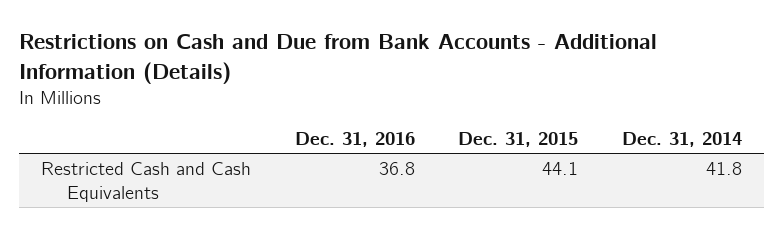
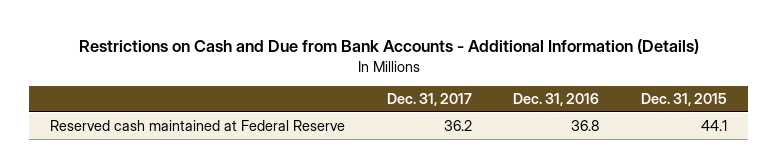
[621,131,742,147] Dec. 31, 2014 -> none
none -> [386,93,472,107] Dec. 31, 2017
[40,162,251,202] Restricted Cash and Cash Equivalents -> [50,120,346,132] Reserved cash maintained at Federal Reserve

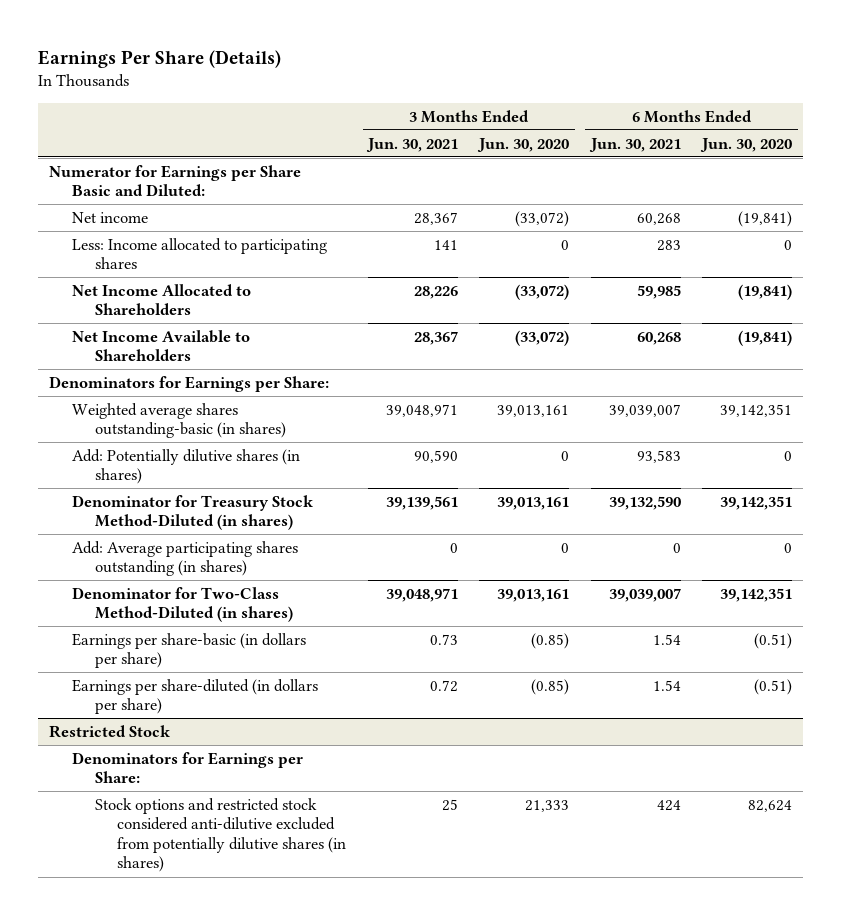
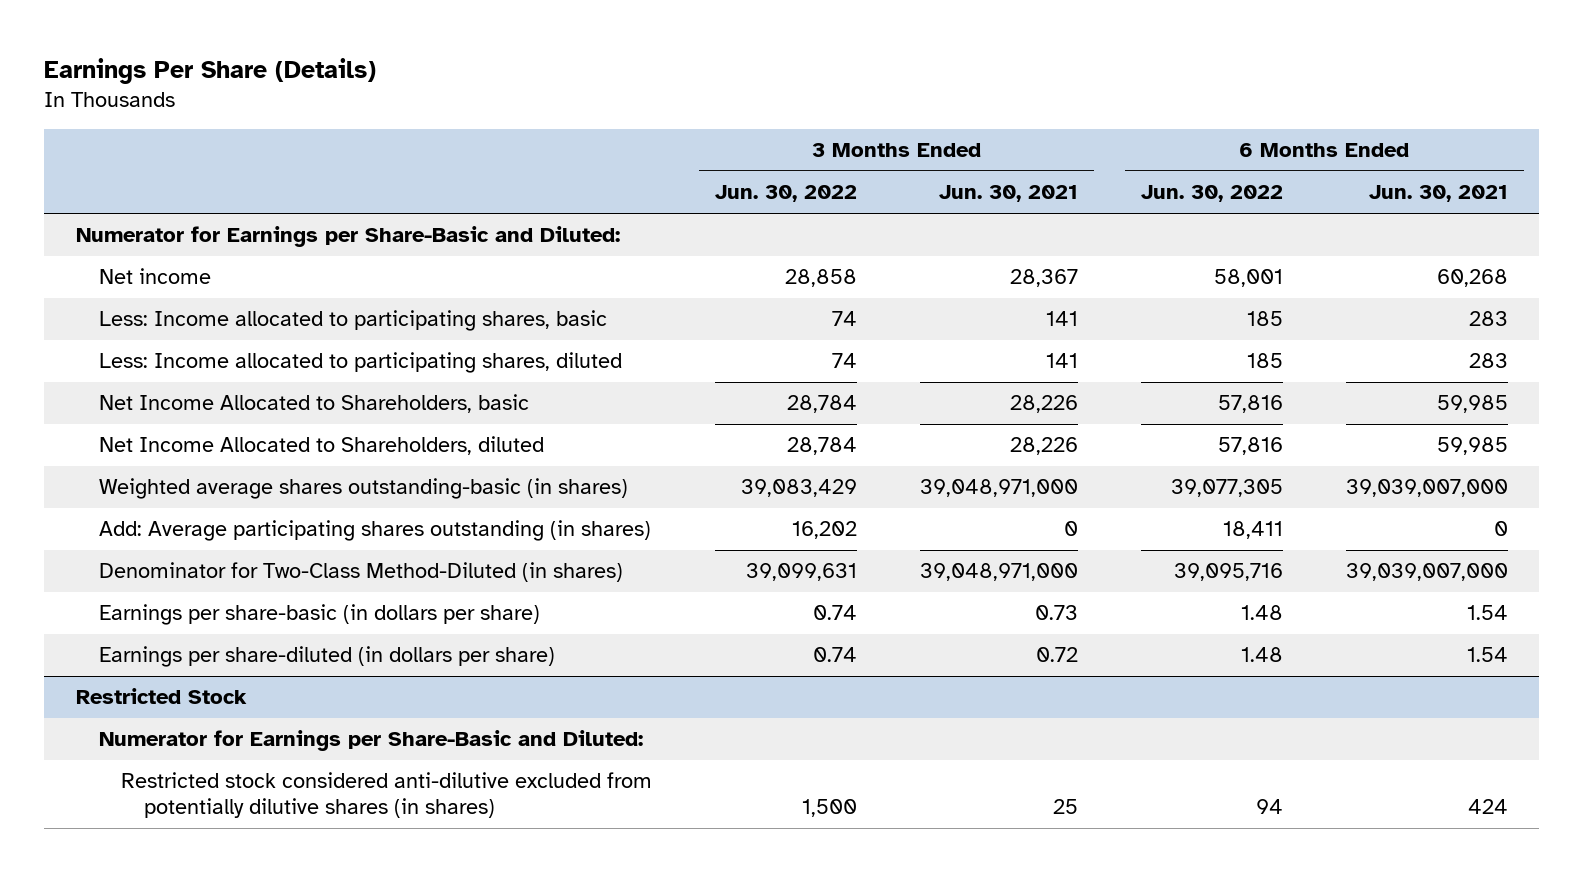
[477,137,570,152] Jun. 30, 2020 -> none
[700,137,793,152] Jun. 30, 2020 -> none
none -> [715,185,858,203] Jun. 30, 2022
none -> [1140,185,1283,203] Jun. 30, 2022
[48,164,301,197] Numerator for Earnings per Share Basic and Diluted: -> [75,226,620,248] Numerator for Earnings per Share-Basic and Diluted:
[48,375,329,392] Denominators for Earnings per Share: -> none
[71,448,300,485] Add: Potentially dilutive shares (in shares) -> none
[71,494,313,531] Denominator for Treasury Stock Method-Diluted (in shares) -> none
[71,237,327,270] Less: Income allocated to participating shares -> [98,310,607,332] Less: Income allocated to participating shares, basic
none -> [98,352,622,374] Less: Income allocated to participating shares, diluted
[71,283,251,316] Net Income Allocated to Shareholders -> [98,394,529,414] Net Income Allocated to Shareholders, basic
[71,329,250,362] Net Income Available to Shareholders -> [98,436,544,456] Net Income Allocated to Shareholders, diluted
[413,330,458,345] 28,367 -> [1010,437,1079,456] 28,226
[636,331,681,345] 60,268 -> [1436,437,1508,456] 59,985
[385,403,458,417] 39,048,971 -> [920,479,1079,498] 39,048,971,000
[608,403,681,417] 39,039,007 -> [1345,479,1508,498] 39,039,007,000
[385,587,458,602] 39,048,971 -> [920,563,1079,582] 39,048,971,000
[608,587,681,602] 39,039,007 -> [1345,563,1508,582] 39,039,007,000
[71,751,303,784] Denominators for Earnings per Share: -> none
none -> [98,730,643,752] Numerator for Earnings per Share-Basic and Diluted:
[94,797,347,873] Stock options and restricted stock considered anti-dilutive excluded from potentially dilutive shares (in shares) -> [121,772,653,819] Restricted stock considered anti-dilutive excluded from potentially dilutive shares (in shares)

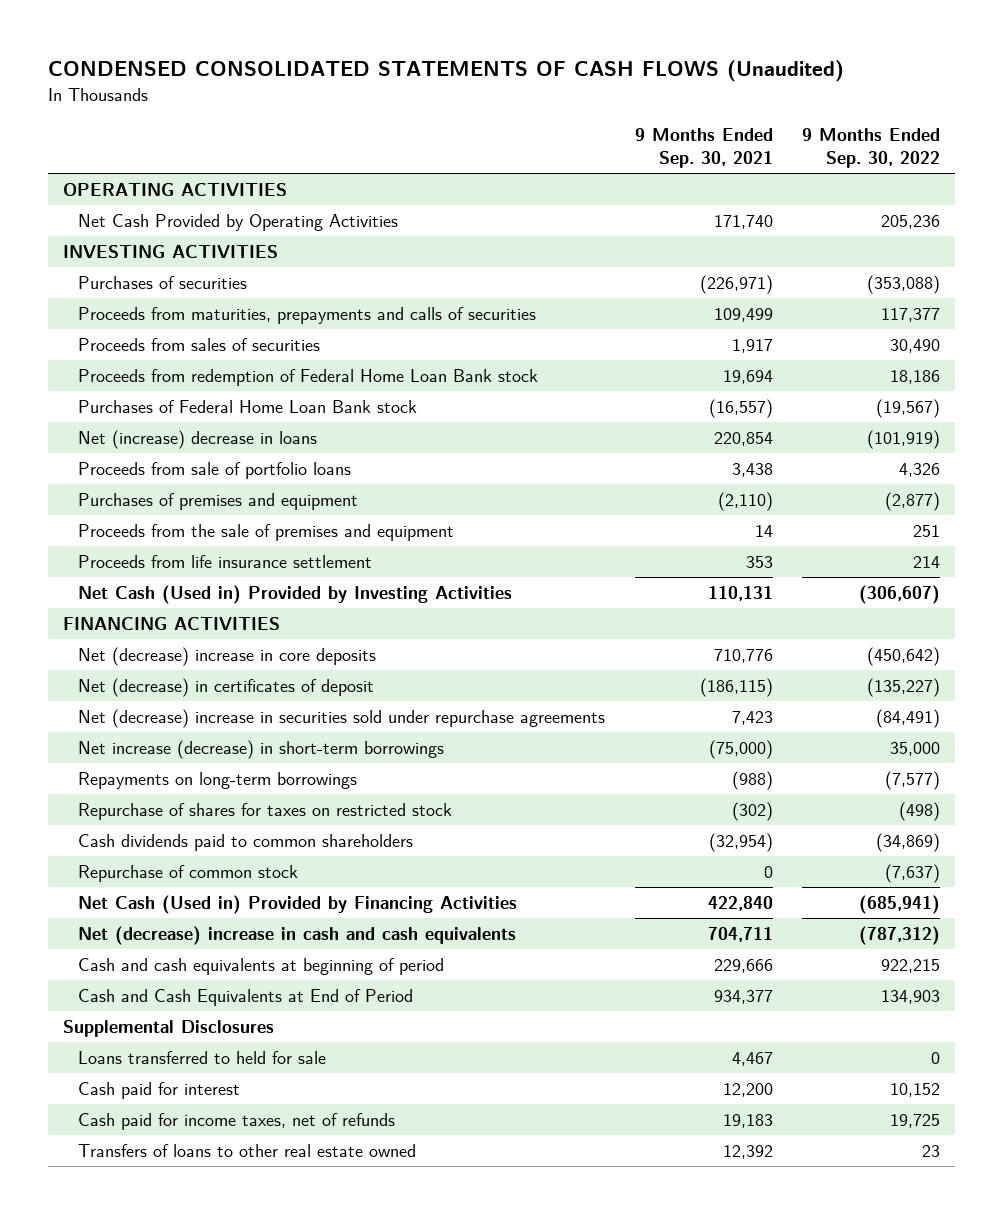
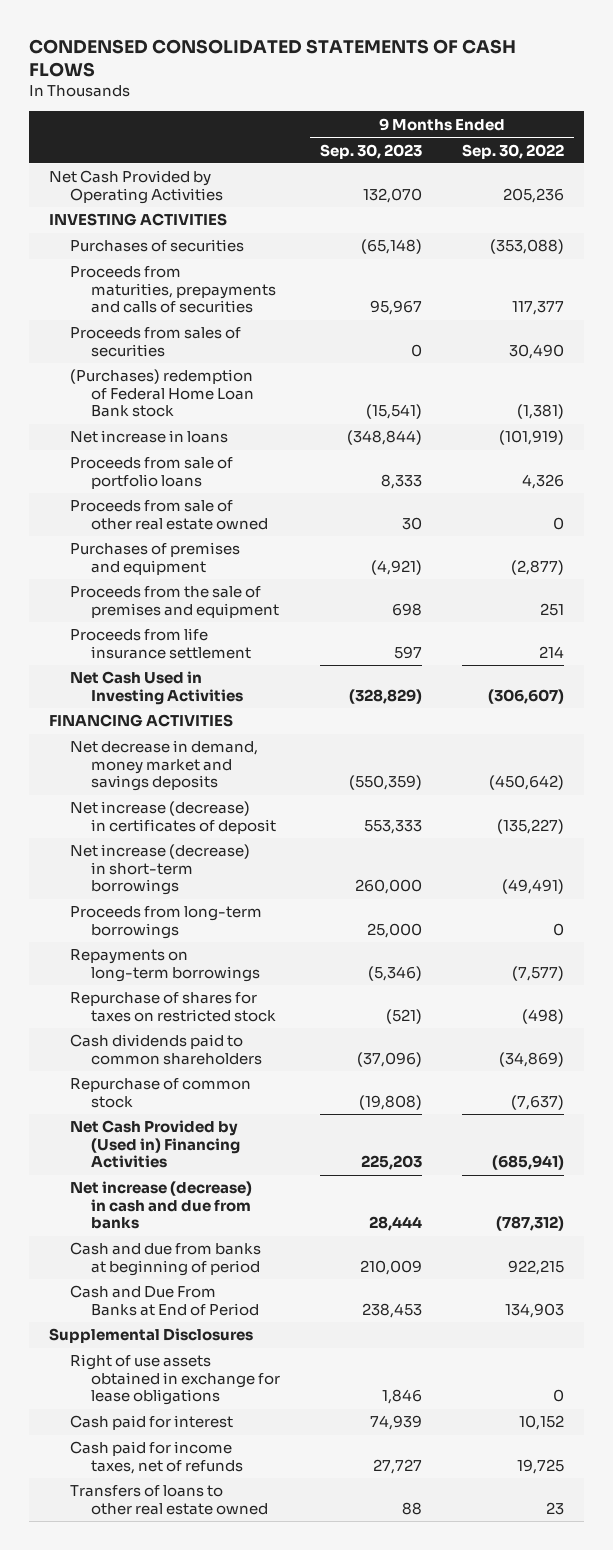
[48,60,845,83] CONDENSED CONSOLIDATED STATEMENTS OF CASH FLOWS (Unaudited) -> [29,38,517,77] CONDENSED CONSOLIDATED STATEMENTS OF CASH FLOWS
[634,127,773,169] 9 Months Ended Sep. 30, 2021 -> none
none -> [320,143,423,159] Sep. 30, 2023
[62,182,287,196] OPERATING ACTIVITIES -> none
[78,368,539,386] Proceeds from redemption of Federal Home Loan Bank stock -> none
[78,399,418,413] Purchases of Federal Home Loan Bank stock -> [70,369,255,418] (Purchases) redemption of Federal Home Loan Bank stock
[876,398,941,418] (19,567) -> [517,404,565,420] (1,381)
[78,429,318,449] Net (increase) decrease in loans -> [70,430,229,444] Net increase in loans
none -> [70,500,269,530] Proceeds from sale of other real estate owned
[78,584,513,604] Net Cash (Used in) Provided by Investing Activities -> [70,671,244,705] Net Cash Used in Investing Activities
[78,708,606,728] Net (decrease) increase in securities sold under repurchase agreements -> none
[78,646,377,666] Net (decrease) increase in core deposits -> [70,740,259,792] Net decrease in demand, money market and savings deposits
[78,677,375,697] Net (decrease) in certificates of deposit -> [70,801,277,834] Net increase (decrease) in certificates of deposit
[890,741,941,756] 35,000 -> [502,879,565,895] (49,491)
none -> [70,906,263,939] Proceeds from long-term borrowings
[78,894,518,914] Net Cash (Used in) Provided by Financing Activities -> [70,1120,241,1169] Net Cash Provided by (Used in) Financing Activities
[78,925,517,945] Net (decrease) increase in cash and cash equivalents -> [70,1181,253,1230] Net increase (decrease) in cash and due from banks
[78,957,445,975] Cash and cash equivalents at beginning of period -> [70,1242,262,1276] Cash and due from banks at beginning of period
[78,988,414,1006] Cash and Cash Equivalents at End of Period -> [70,1285,260,1316] Cash and Due From Banks at End of Period
[78,1050,327,1064] Loans transferred to held for sale -> none
none -> [70,1354,281,1406] Right of use assets obtained in exchange for lease obligations

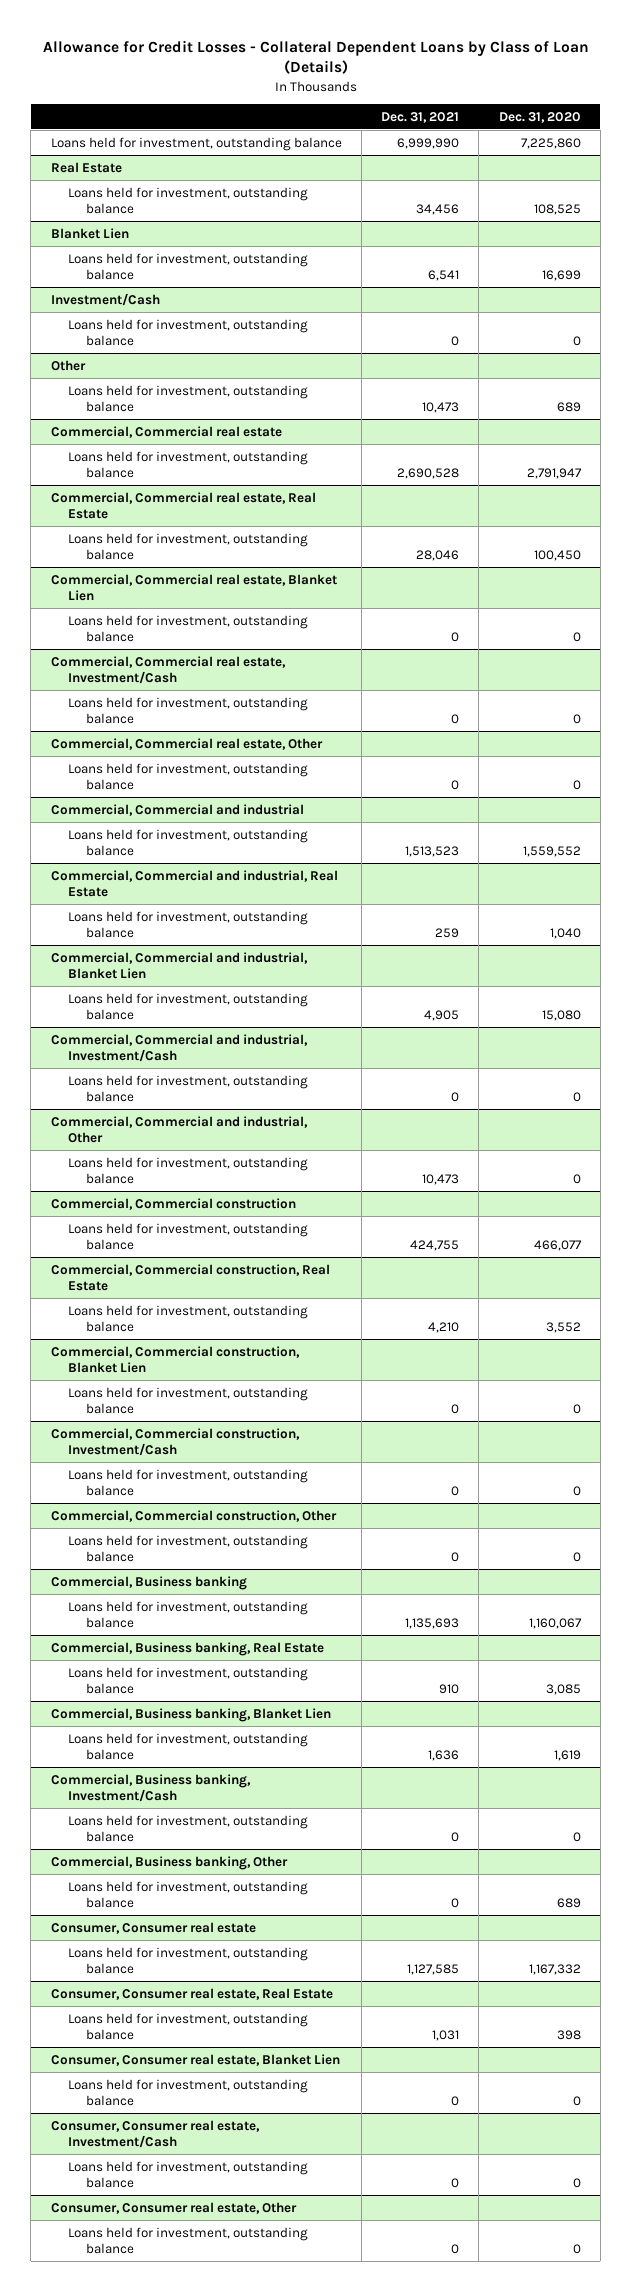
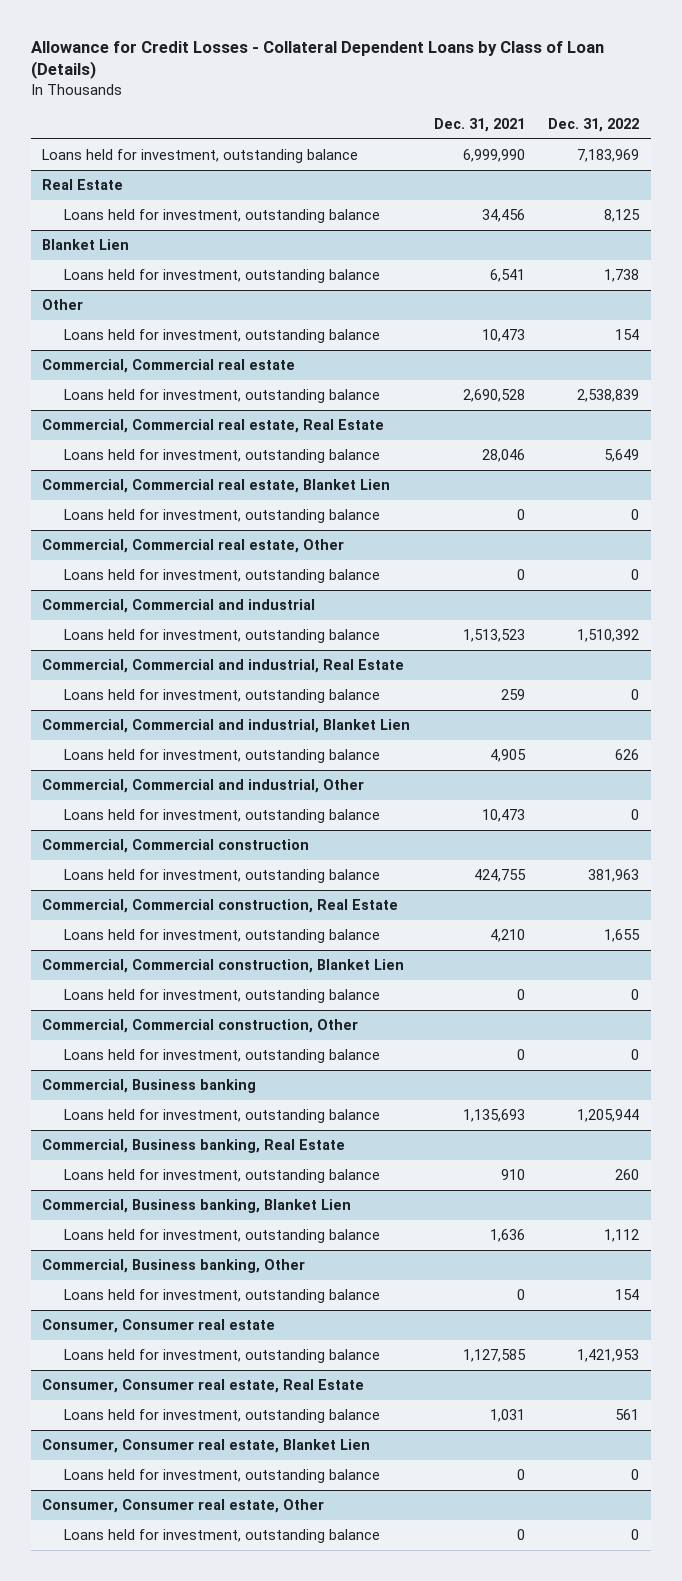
[498,111,581,123] Dec. 31, 2020 -> none
none -> [548,118,640,133] Dec. 31, 2022
[50,292,160,306] Investment/Cash -> none
[68,318,309,347] Loans held for investment, outstanding balance -> none
[50,655,286,685] Commercial, Commercial real estate, Investment/Cash -> none
[68,696,309,725] Loans held for investment, outstanding balance -> none
[50,1033,308,1063] Commercial, Commercial and industrial, Investment/Cash -> none
[68,1074,309,1103] Loans held for investment, outstanding balance -> none
[50,1427,300,1457] Commercial, Commercial construction, Investment/Cash -> none
[68,1468,309,1497] Loans held for investment, outstanding balance -> none
[50,1773,251,1803] Commercial, Business banking, Investment/Cash -> none
[68,1814,309,1843] Loans held for investment, outstanding balance -> none
[50,2119,260,2149] Consumer, Consumer real estate, Investment/Cash -> none
[68,2160,309,2189] Loans held for investment, outstanding balance -> none

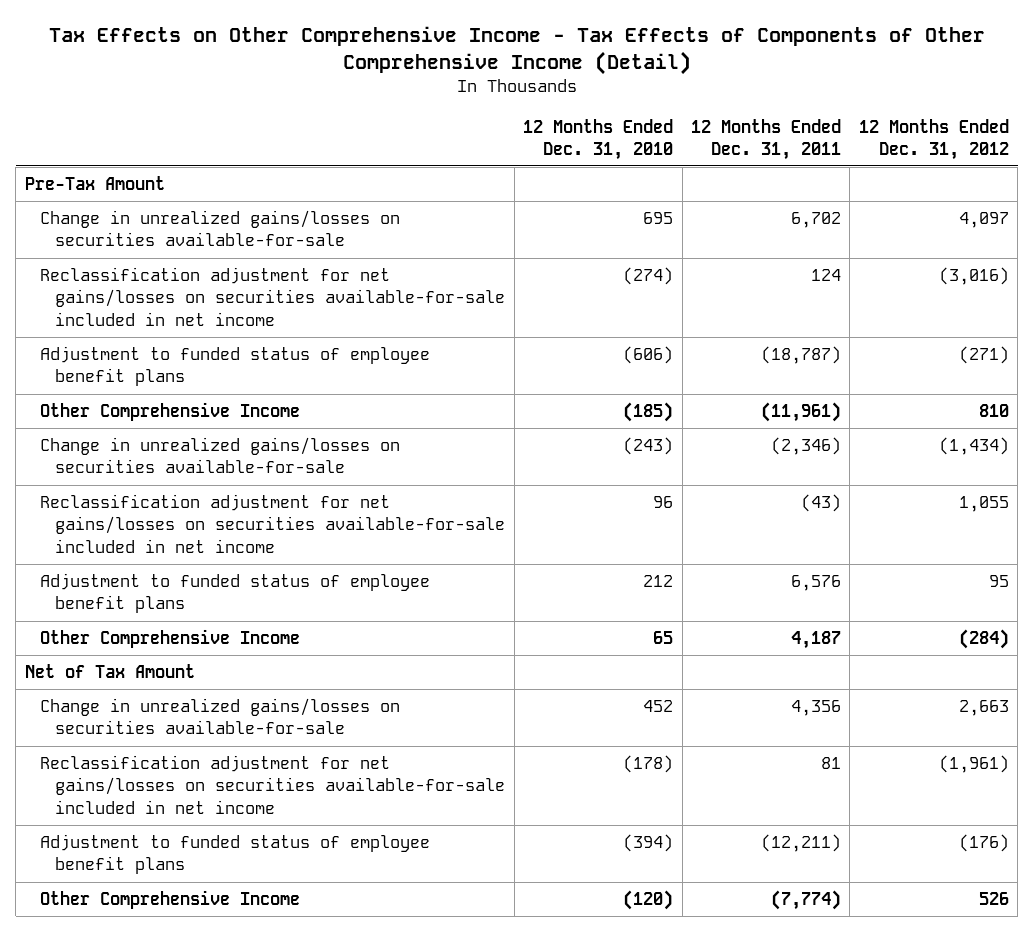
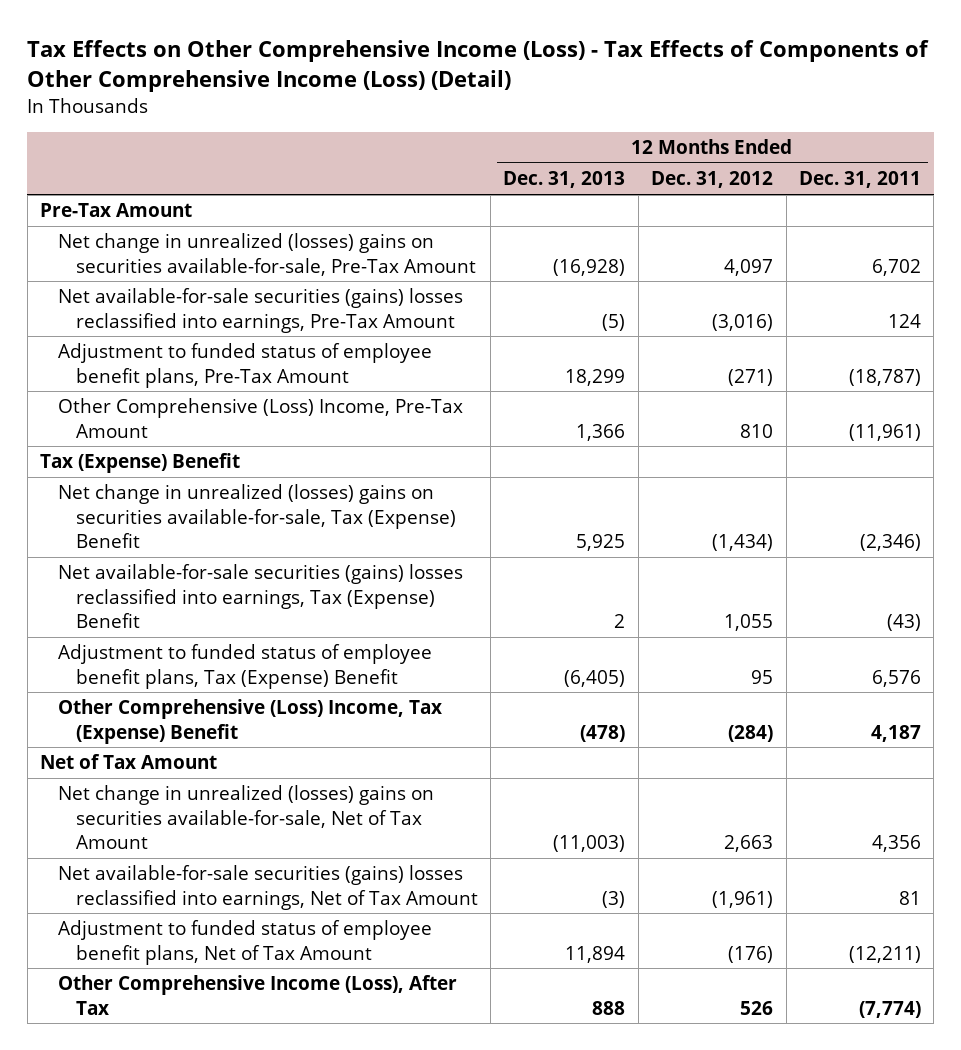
[48,26,985,76] Tax Effects on Other Comprehensive Income - Tax Effects of Components of Other Comprehensive Income (Detail) -> [27,40,930,92] Tax Effects on Other Comprehensive Income (Loss) - Tax Effects of Components of Other Comprehensive Income (Loss) (Detail)
[523,118,674,160] 12 Months Ended Dec. 31, 2010 -> none
none -> [503,171,626,189] Dec. 31, 2013
[40,210,401,247] Change in unrealized gains/losses on securities available-for-sale -> [57,233,476,276] Net change in unrealized (losses) gains on securities available-for-sale, Pre-Tax Amount
[40,267,506,326] Reclassification adjustment for net gains/losses on securities available-for-sale included in net income -> [57,288,463,333] Net available-for-sale securities (gains) losses reclassified into earnings, Pre-Tax Amount
[40,346,431,387] Adjustment to funded status of employee benefit plans -> [57,343,432,388] Adjustment to funded status of employee benefit plans, Pre-Tax Amount
[40,402,301,422] Other Comprehensive Income -> [57,398,463,438] Other Comprehensive (Loss) Income, Pre-Tax Amount
none -> [40,453,241,474] Tax (Expense) Benefit
[40,437,401,474] Change in unrealized gains/losses on securities available-for-sale -> [57,484,456,548] Net change in unrealized (losses) gains on securities available-for-sale, Tax (Expense) Benefit
[40,494,506,553] Reclassification adjustment for net gains/losses on securities available-for-sale included in net income -> [57,564,463,628] Net available-for-sale securities (gains) losses reclassified into earnings, Tax (Expense) Benefit
[40,573,431,614] Adjustment to funded status of employee benefit plans -> [57,644,432,689] Adjustment to funded status of employee benefit plans, Tax (Expense) Benefit
[40,629,301,649] Other Comprehensive Income -> [57,699,442,744] Other Comprehensive (Loss) Income, Tax (Expense) Benefit
[40,698,401,735] Change in unrealized gains/losses on securities available-for-sale -> [57,785,434,849] Net change in unrealized (losses) gains on securities available-for-sale, Net of Tax Amount
[40,755,506,814] Reclassification adjustment for net gains/losses on securities available-for-sale included in net income -> [57,865,478,910] Net available-for-sale securities (gains) losses reclassified into earnings, Net of Tax Amount
[40,834,431,875] Adjustment to funded status of employee benefit plans -> [57,920,432,965] Adjustment to funded status of employee benefit plans, Net of Tax Amount
[40,890,301,910] Other Comprehensive Income -> [57,975,457,1015] Other Comprehensive Income (Loss), After Tax

